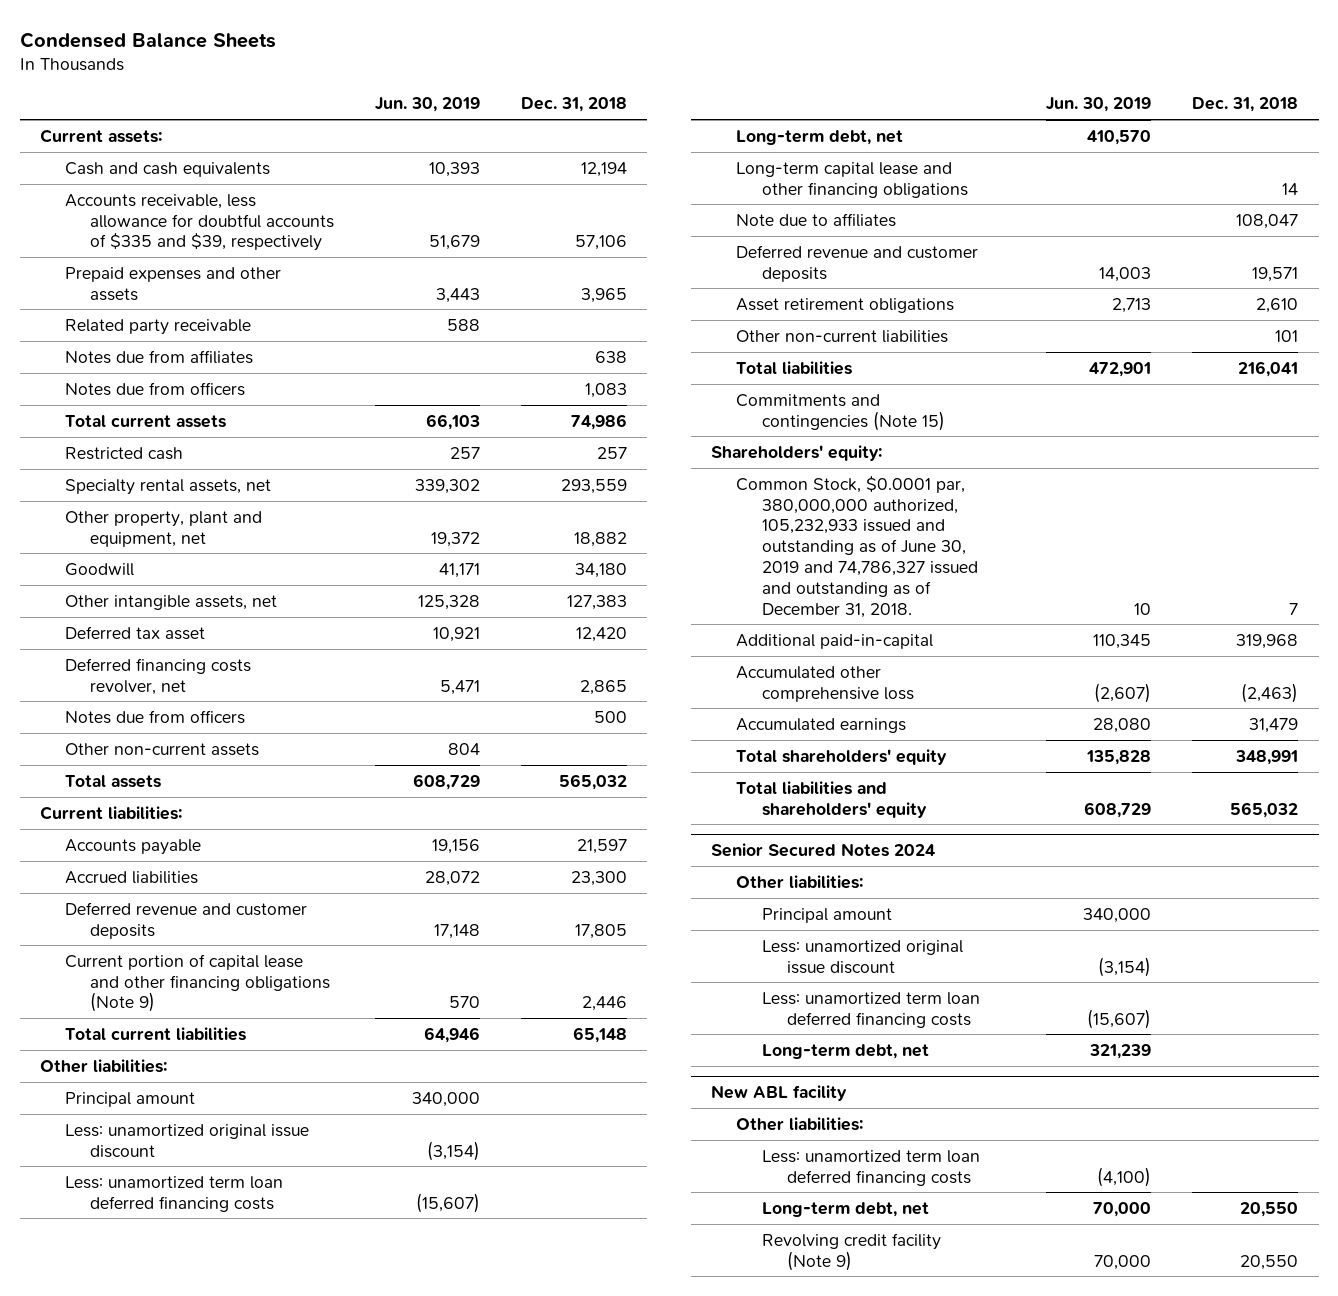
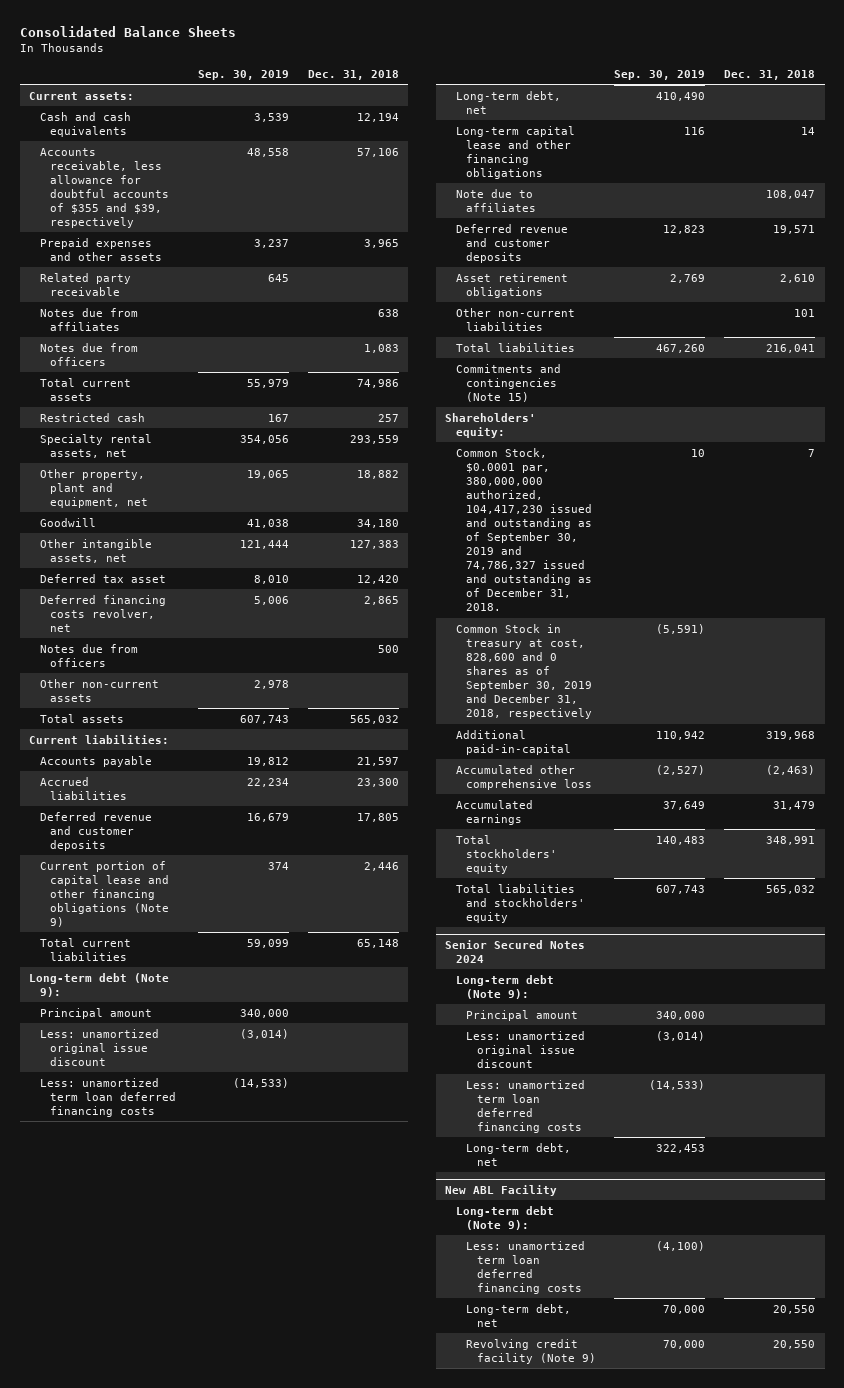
[19,31,276,48] Condensed Balance Sheets -> [19,26,236,38] Consolidated Balance Sheets
[374,97,480,113] Jun. 30, 2019 -> none
none -> [198,69,290,80] Sep. 30, 2019
[65,193,335,252] Accounts receivable, less allowance for doubtful accounts of $335 and $39, respectively -> [39,147,170,228] Accounts receivable, less allowance for doubtful accounts of $355 and $39, respectively
[39,1058,167,1073] Other liabilities: -> none
none -> [29,972,170,997] Long-term debt (Note 9):
[736,475,978,618] Common Stock, $0.0001 par, 380,000,000 authorized, 105,232,933 issued and outstanding as of June 30, 2019 and 74,786,327 issued and outstanding as of December 31, 2018. -> [455,447,593,612] Common Stock, $0.0001 par, 380,000,000 authorized, 104,417,230 issued and outstanding as of September 30, 2019 and 74,786,327 issued and outstanding as of December 31, 2018.
none -> [455,623,593,719] Common Stock in treasury at cost, 828,600 and 0 shares as of September 30, 2019 and December 31, 2018, respectively
[736,748,948,765] Total shareholders' equity -> [455,834,558,874] Total stockholders' equity
[736,780,927,818] Total liabilities and shareholders' equity -> [455,883,586,923] Total liabilities and stockholders' equity
[736,874,864,889] Other liabilities: -> none
none -> [455,974,554,999] Long-term debt (Note 9):
[736,1116,864,1131] Other liabilities: -> none
[711,1085,848,1102] New ABL facility -> [445,1184,558,1196] New ABL Facility
none -> [455,1205,554,1230] Long-term debt (Note 9):

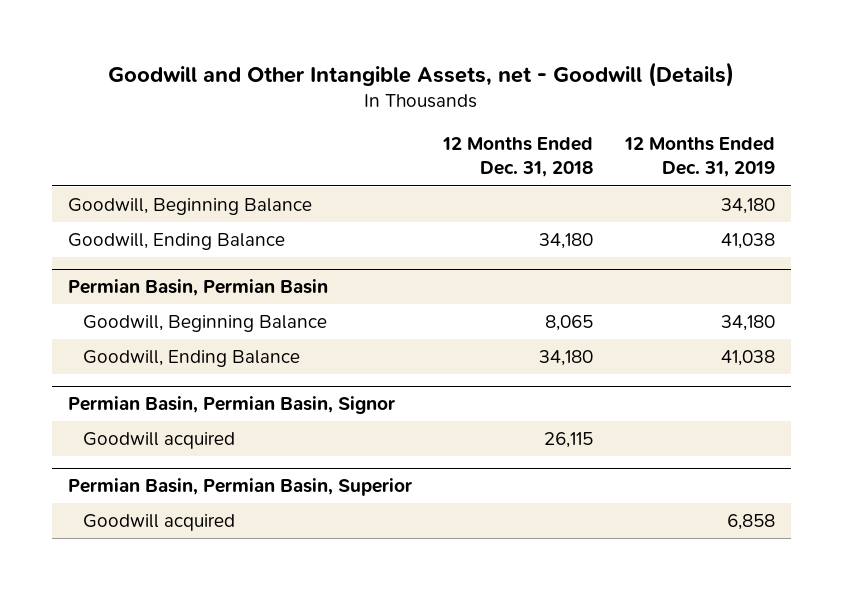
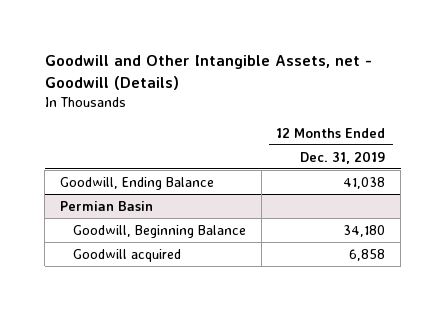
[442,137,594,178] 12 Months Ended Dec. 31, 2018 -> none
[67,198,312,216] Goodwill, Beginning Balance -> none
[67,279,328,297] Permian Basin, Permian Basin -> [59,200,153,211] Permian Basin
[83,350,301,368] Goodwill, Ending Balance -> none
[67,396,395,415] Permian Basin, Permian Basin, Signor -> none
[83,432,236,450] Goodwill acquired -> none
[67,478,412,497] Permian Basin, Permian Basin, Superior -> none

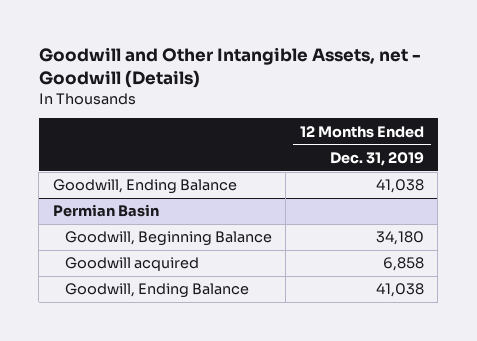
none -> [64,283,249,299] Goodwill, Ending Balance

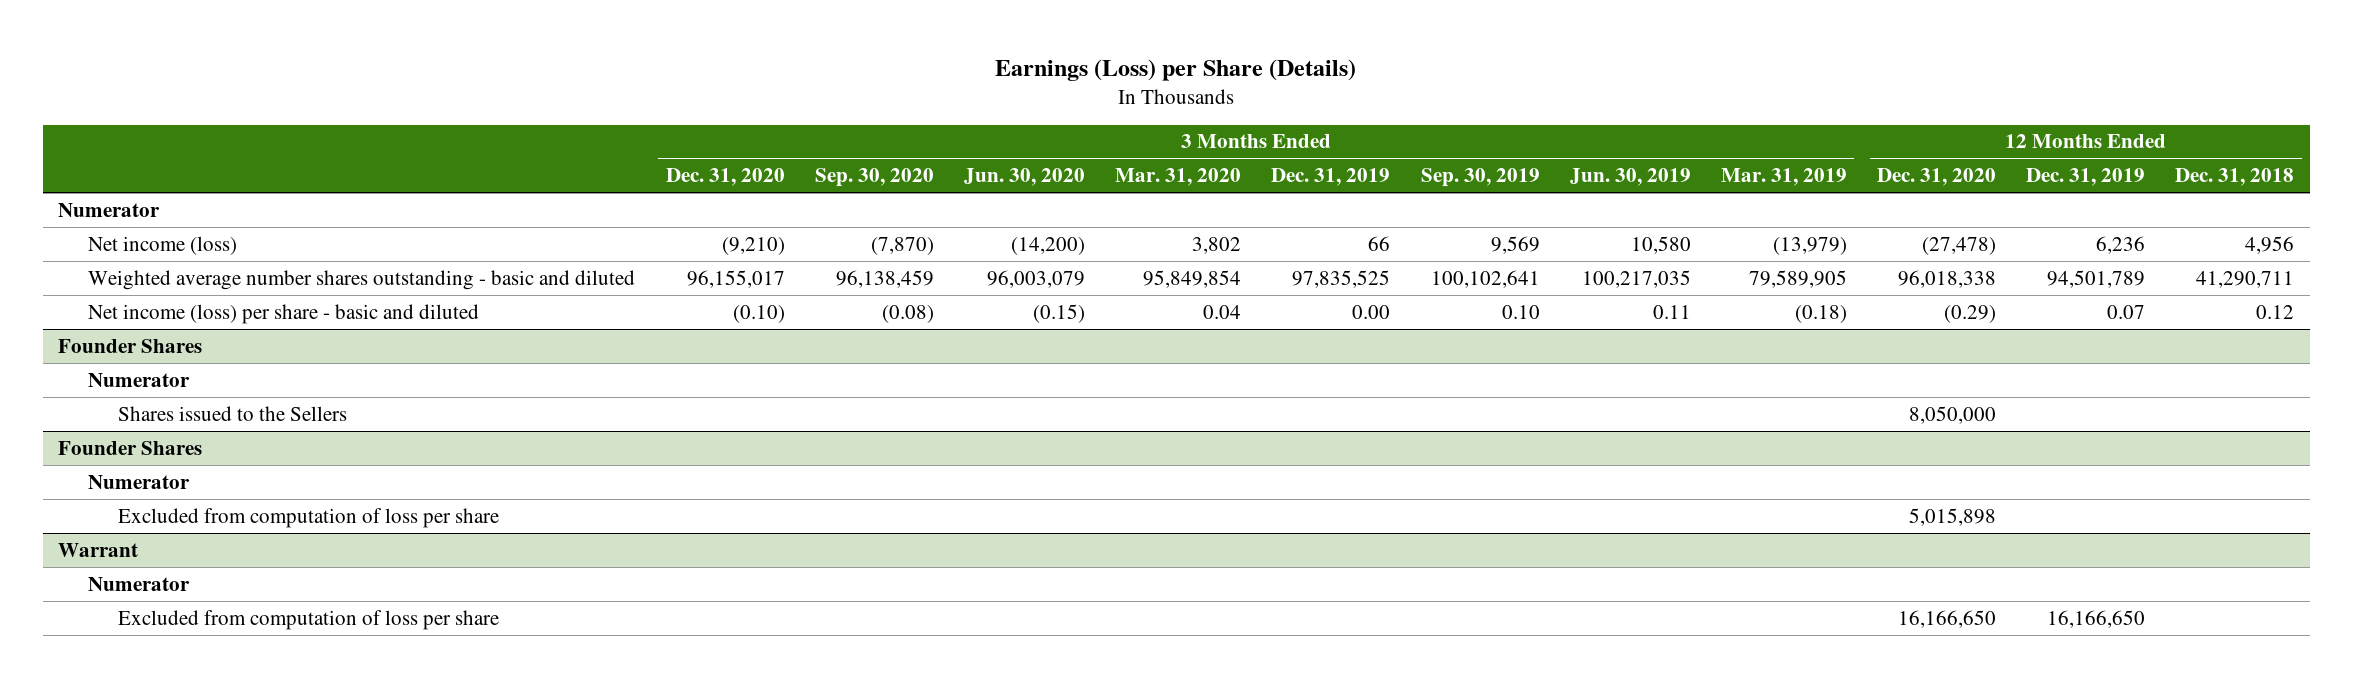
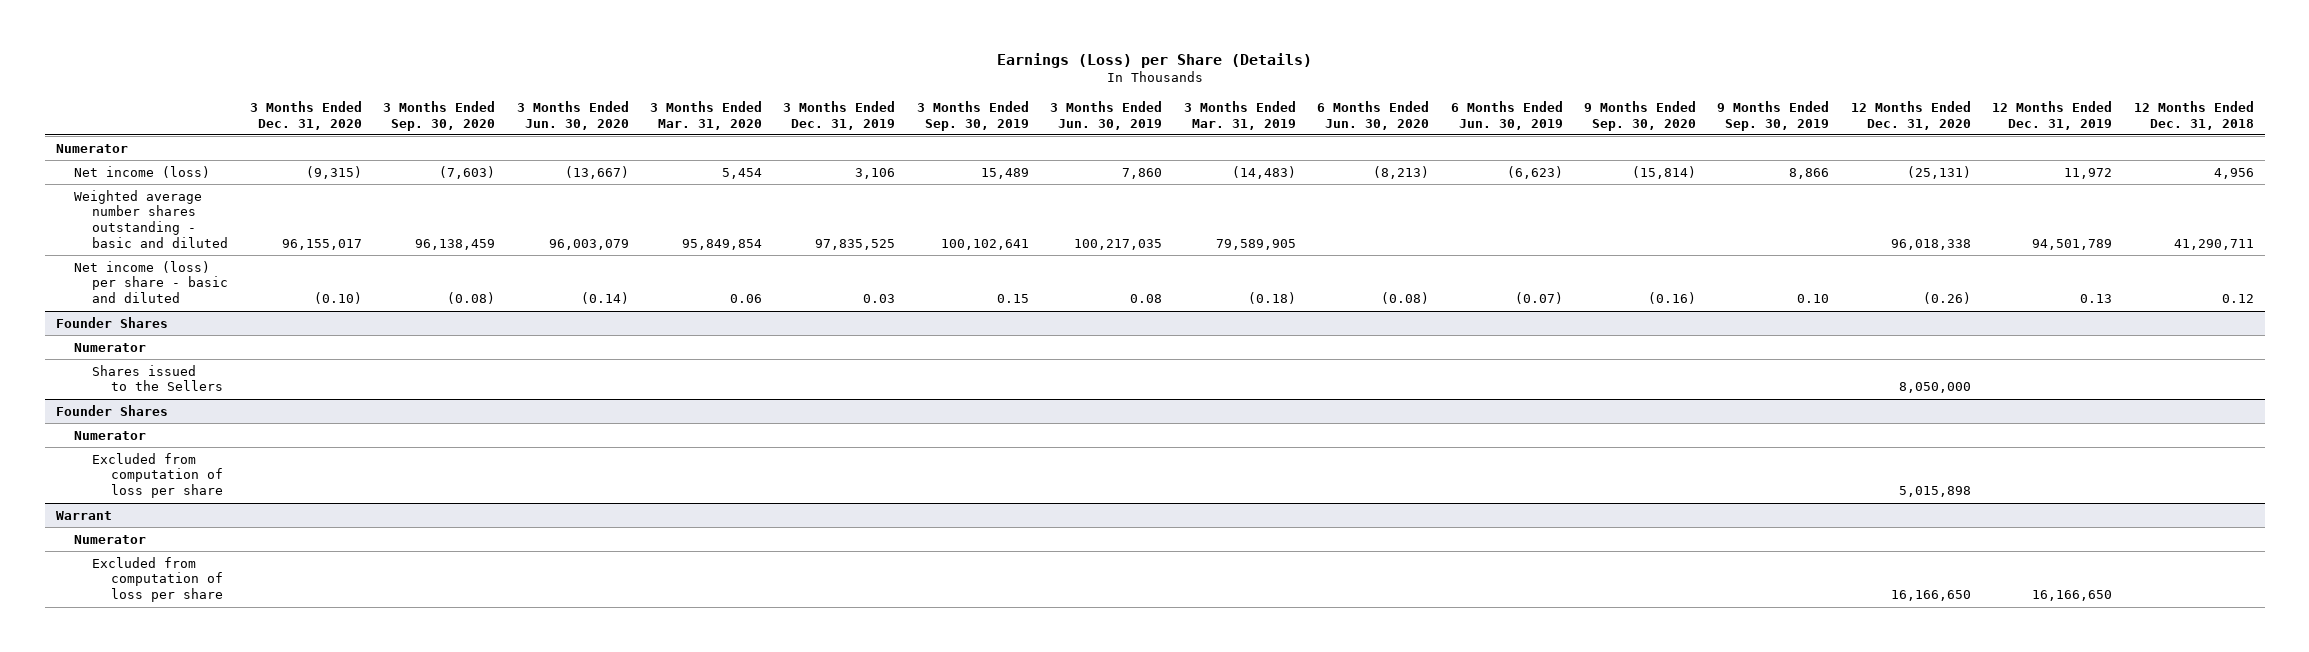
none -> [1317,100,1430,130] 6 Months Ended Jun. 30, 2020
none -> [1450,100,1563,130] 6 Months Ended Jun. 30, 2019
none -> [1584,100,1697,131] 9 Months Ended Sep. 30, 2020
none -> [1717,100,1830,131] 9 Months Ended Sep. 30, 2019
[721,236,785,255] (9,210) -> [305,165,362,179] (9,315)
[870,236,934,255] (7,870) -> [439,165,496,179] (7,603)
[1010,236,1085,255] (14,200) -> [564,165,629,179] (13,667)
[1192,236,1242,254] 3,802 -> [722,167,763,179] 5,454
[1368,235,1391,251] 66 -> [855,167,896,179] 3,106
[1490,235,1540,254] 9,569 -> [980,167,1029,179] 15,489
[1630,235,1691,254] 10,580 -> [1122,167,1163,179] 7,860
[1772,236,1847,255] (13,979) -> [1231,165,1296,179] (14,483)
[1922,236,1997,255] (27,478) -> [1906,165,1971,179] (25,131)
[2096,235,2146,254] 6,236 -> [2064,167,2113,179] 11,972
[1032,303,1085,323] (0.15) -> [580,292,629,305] (0.14)
[1203,304,1242,319] 0.04 -> [730,294,763,304] 0.06
[1352,304,1391,319] 0.00 -> [863,294,896,304] 0.03
[1501,304,1540,319] 0.10 -> [996,294,1029,304] 0.15
[1652,304,1691,319] 0.11 -> [1130,294,1163,304] 0.08
[1944,304,1997,323] (0.29) -> [1922,292,1971,305] (0.26)
[2107,304,2146,319] 0.07 -> [2080,294,2113,304] 0.13

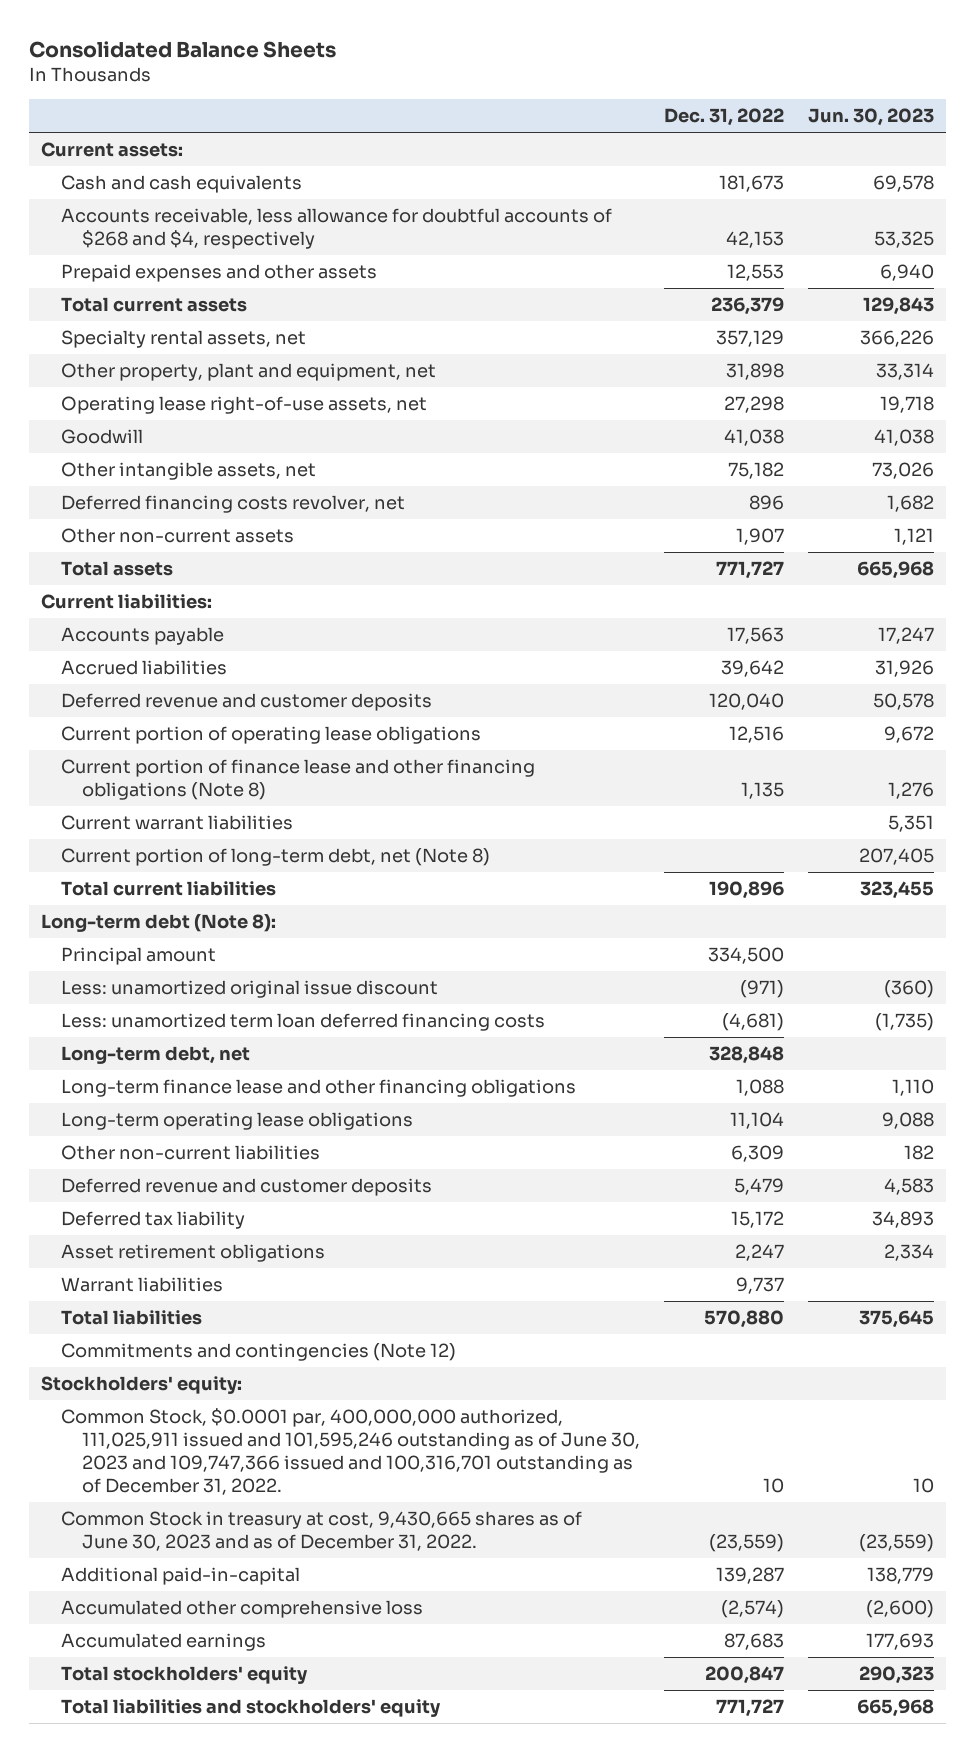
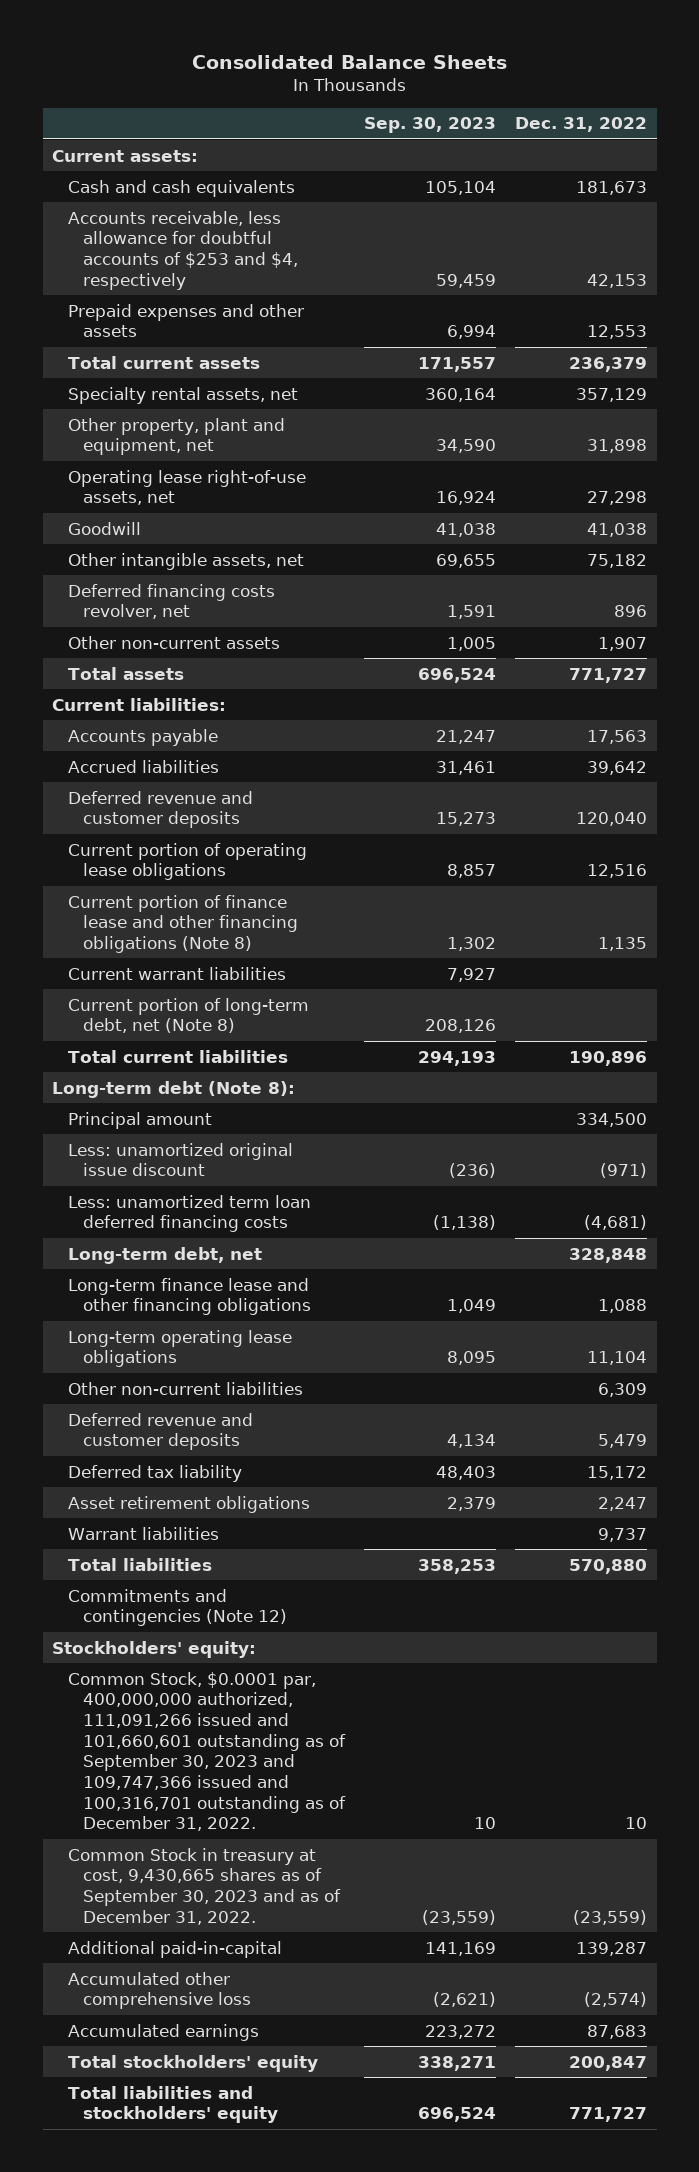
[808,108,935,127] Jun. 30, 2023 -> none
none -> [364,117,497,134] Sep. 30, 2023
[61,208,613,250] Accounts receivable, less allowance for doubtful accounts of $268 and $4, respectively -> [67,210,299,290] Accounts receivable, less allowance for doubtful accounts of $253 and $4, respectively
[61,1408,640,1496] Common Stock, $0.0001 par, 400,000,000 authorized, 111,025,911 issued and 101,595,246 outstanding as of June 30, 2023 and 109,747,366 issued and 100,316,701 outstanding as of December 31, 2022. -> [67,1671,347,1832] Common Stock, $0.0001 par, 400,000,000 authorized, 111,091,266 issued and 101,660,601 outstanding as of September 30, 2023 and 109,747,366 issued and 100,316,701 outstanding as of December 31, 2022.
[61,1511,583,1552] Common Stock in treasury at cost, 9,430,665 shares as of June 30, 2023 and as of December 31, 2022. -> [67,1847,342,1925] Common Stock in treasury at cost, 9,430,665 shares as of September 30, 2023 and as of December 31, 2022.

